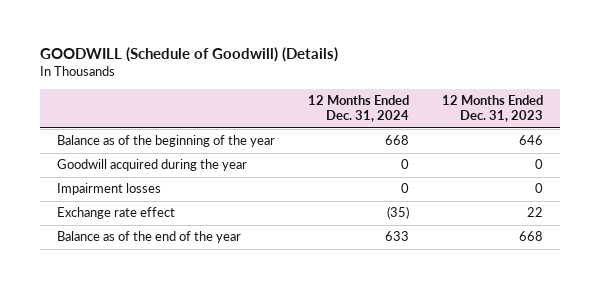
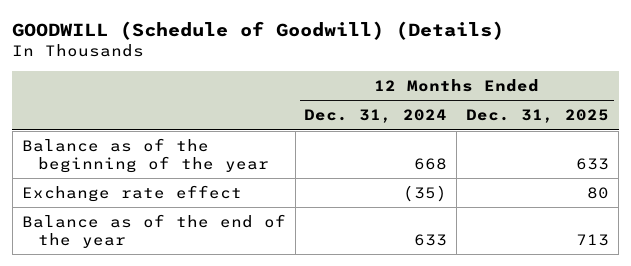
[442,95,544,123] 12 Months Ended Dec. 31, 2023 -> none
none -> [466,109,610,124] Dec. 31, 2025
[56,159,247,172] Goodwill acquired during the year -> none
[56,183,161,196] Impairment losses -> none

